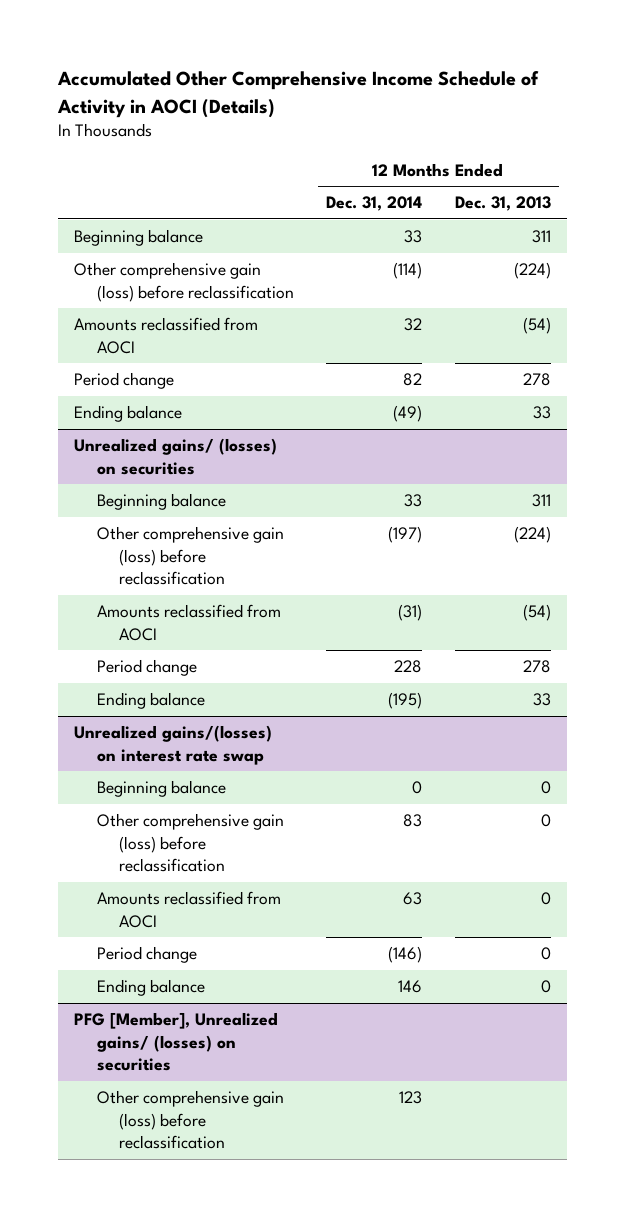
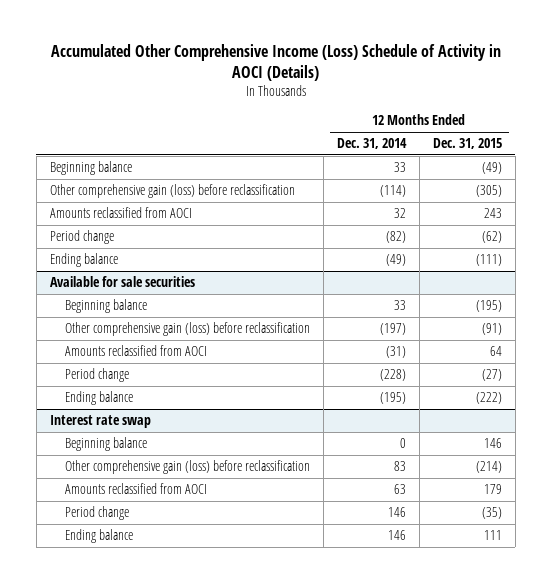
[57,71,540,118] Accumulated Other Comprehensive Income Schedule of Activity in AOCI (Details) -> [50,44,501,81] Accumulated Other Comprehensive Income (Loss) Schedule of Activity in AOCI (Details)
[454,196,551,212] Dec. 31, 2013 -> none
none -> [432,138,502,150] Dec. 31, 2015
[403,373,423,387] 82 -> [385,231,406,244] (82)
[74,438,278,475] Unrealized gains/ (losses) on securities -> [49,276,195,288] Available for sale securities
[394,660,423,674] 228 -> [379,369,406,382] (228)
[74,725,273,765] Unrealized gains/(losses) on interest rate swap -> [49,415,151,429] Interest rate swap
[388,946,423,964] (146) -> [387,507,406,518] 146
[74,1012,279,1072] PFG [Member], Unrealized gains/ (losses) on securities -> none
[96,1090,284,1150] Other comprehensive gain (loss) before reclassification -> none

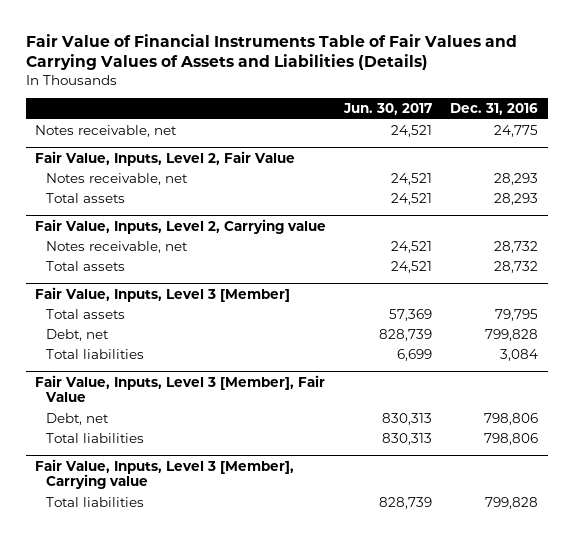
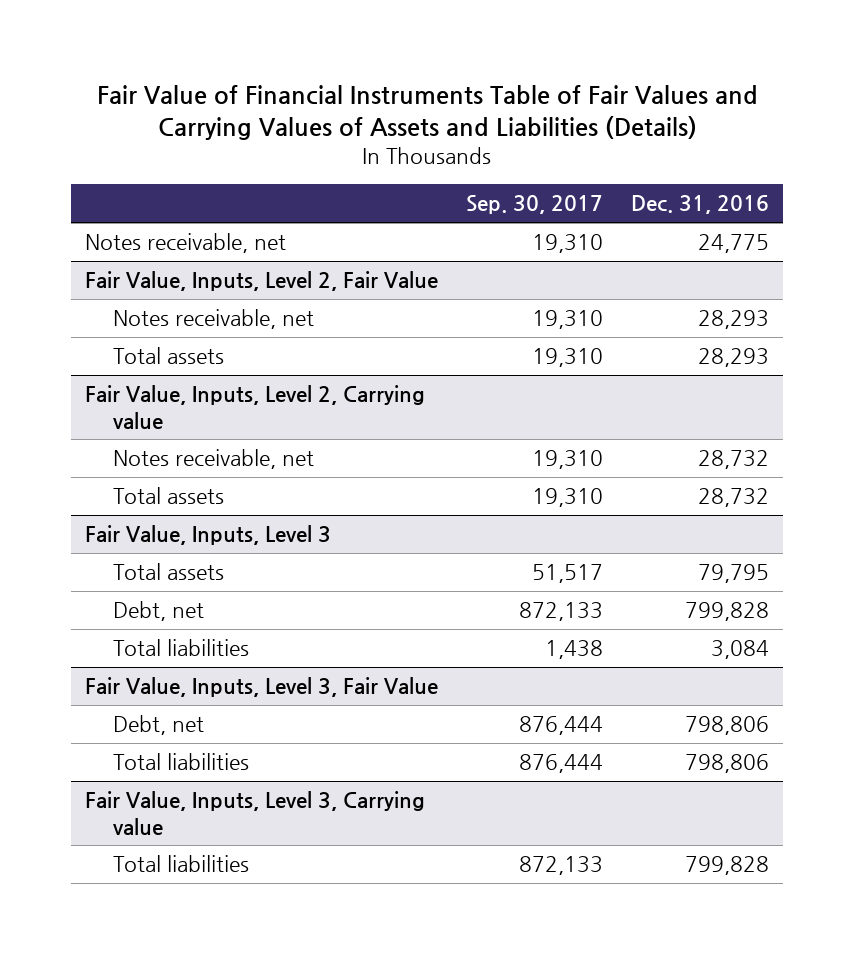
[343,103,433,116] Jun. 30, 2017 -> none
none -> [465,195,603,215] Sep. 30, 2017
[34,286,290,302] Fair Value, Inputs, Level 3 [Member] -> [84,525,331,546] Fair Value, Inputs, Level 3
[34,374,325,403] Fair Value, Inputs, Level 3 [Member], Fair Value -> [84,677,438,698] Fair Value, Inputs, Level 3, Fair Value
[34,458,294,490] Fair Value, Inputs, Level 3 [Member], Carrying value -> [84,791,425,835] Fair Value, Inputs, Level 3, Carrying value

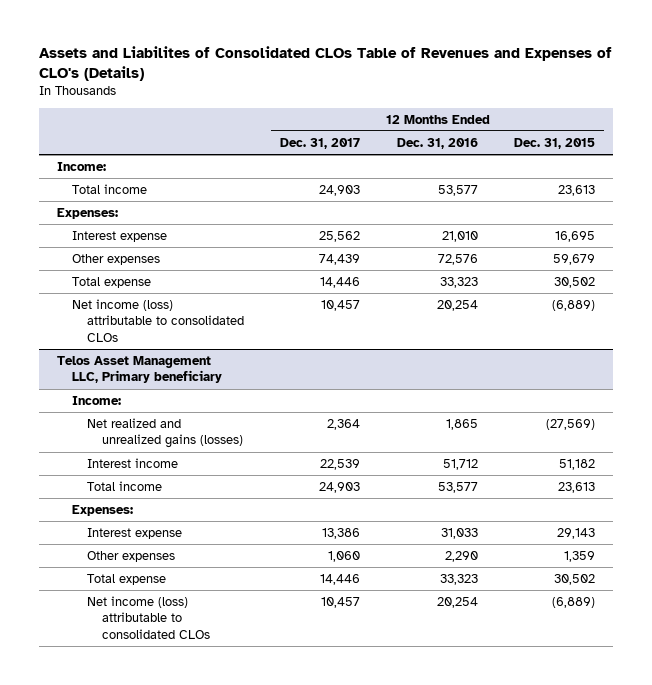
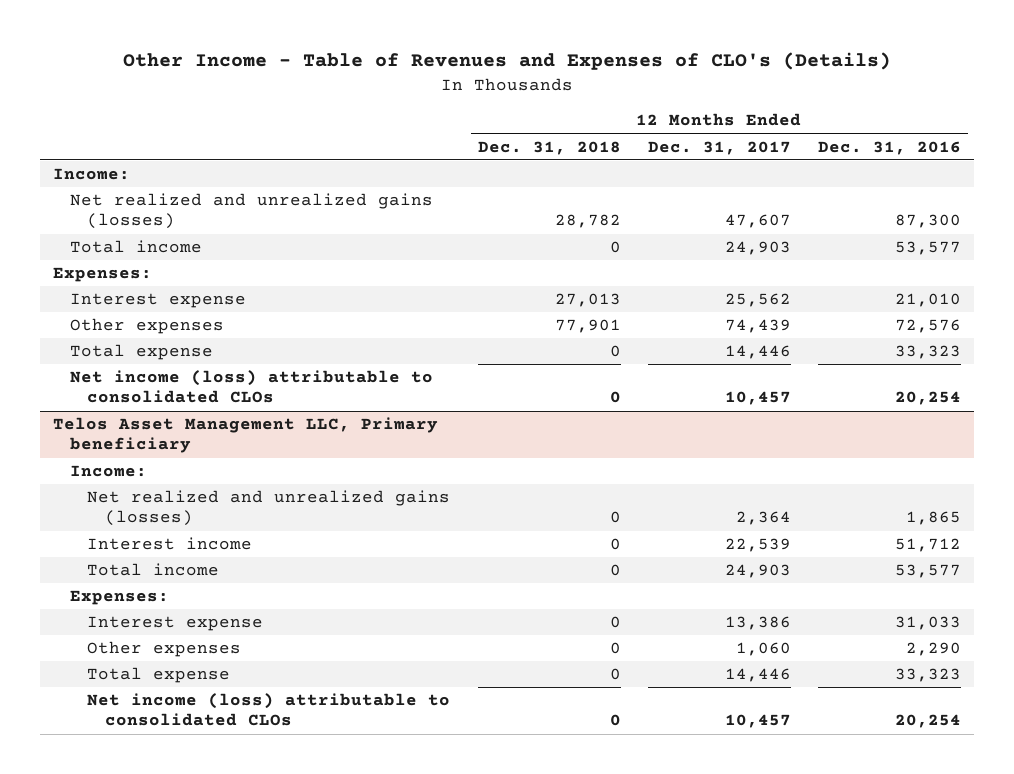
[38,46,612,82] Assets and Liabilites of Consolidated CLOs Table of Revenues and Expenses of CLO's (Details) -> [122,52,891,71] Other Income - Table of Revenues and Expenses of CLO's (Details)
[513,137,595,149] Dec. 31, 2015 -> none
none -> [477,140,621,155] Dec. 31, 2018
none -> [70,193,434,230] Net realized and unrealized gains (losses)

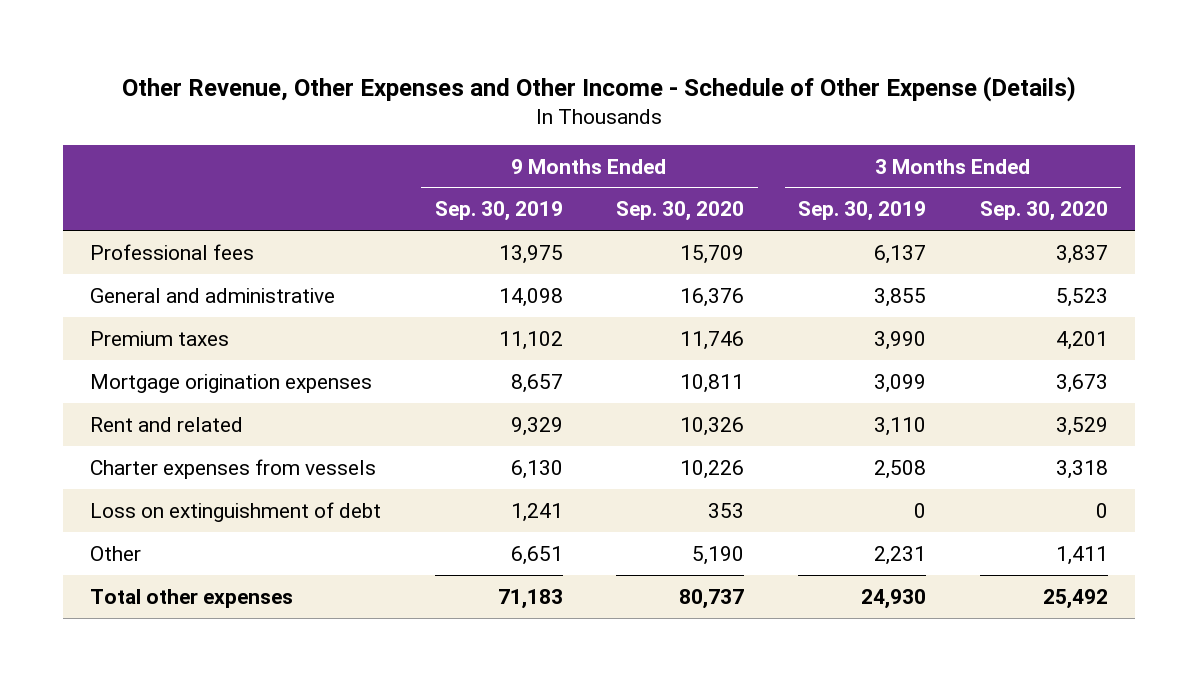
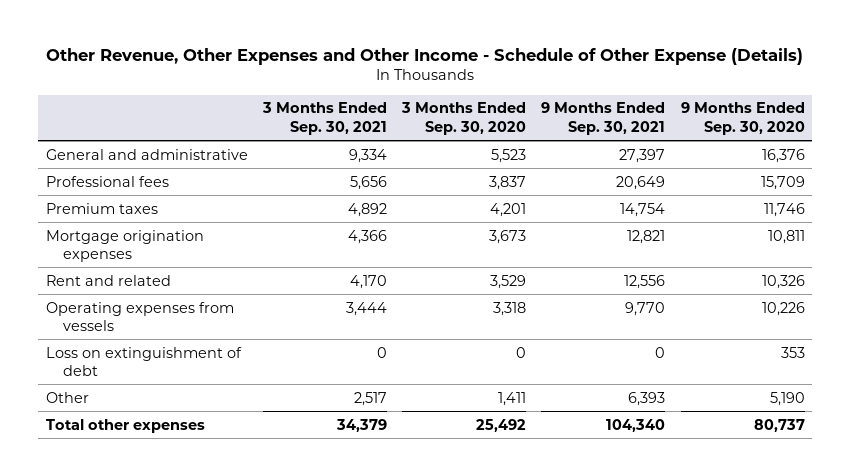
[434,201,563,222] Sep. 30, 2019 -> none
[798,201,927,222] Sep. 30, 2019 -> none
none -> [262,102,388,135] 3 Months Ended Sep. 30, 2021
none -> [541,102,666,135] 9 Months Ended Sep. 30, 2021
[89,243,254,260] Professional fees -> [45,175,169,187] Professional fees
[89,458,376,479] Charter expenses from vessels -> [45,301,234,331] Operating expenses from vessels

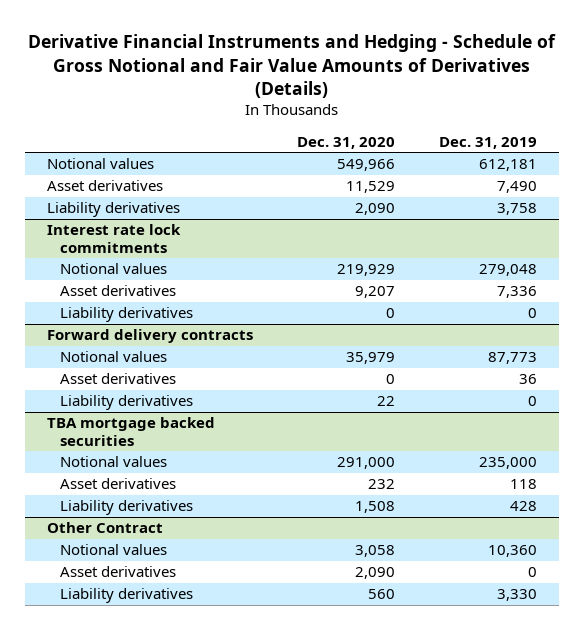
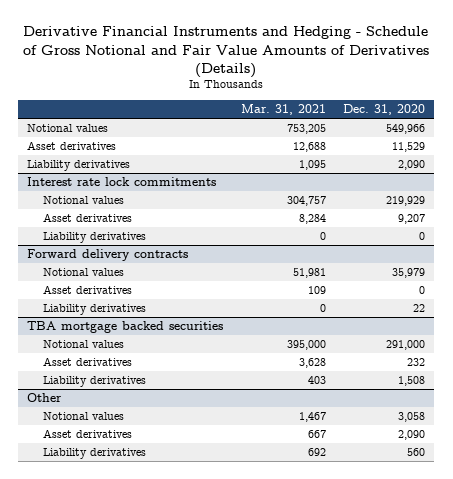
[439,136,538,149] Dec. 31, 2019 -> none
none -> [240,104,326,116] Mar. 31, 2021
[47,522,164,534] Other Contract -> [27,393,63,403] Other

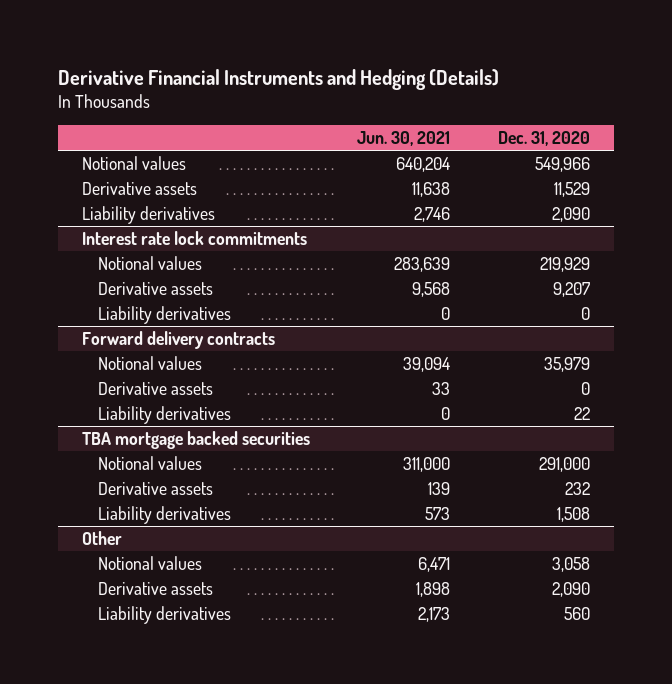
[23,26,430,78] Derivative Financial Instruments and Hedging - Schedule of Gross Notional and Fair Value Amounts of Derivatives (Details) -> [57,68,499,90] Derivative Financial Instruments and Hedging (Details)
[240,104,326,116] Mar. 31, 2021 -> none
none -> [357,131,451,147] Jun. 30, 2021
[27,141,117,151] Asset derivatives -> [81,181,197,195] Derivative assets
[42,213,132,223] Asset derivatives -> [97,281,213,295] Derivative assets
[42,285,132,295] Asset derivatives -> [97,381,213,395] Derivative assets
[42,357,132,367] Asset derivatives -> [97,481,213,495] Derivative assets
[42,429,132,439] Asset derivatives -> [97,581,213,595] Derivative assets

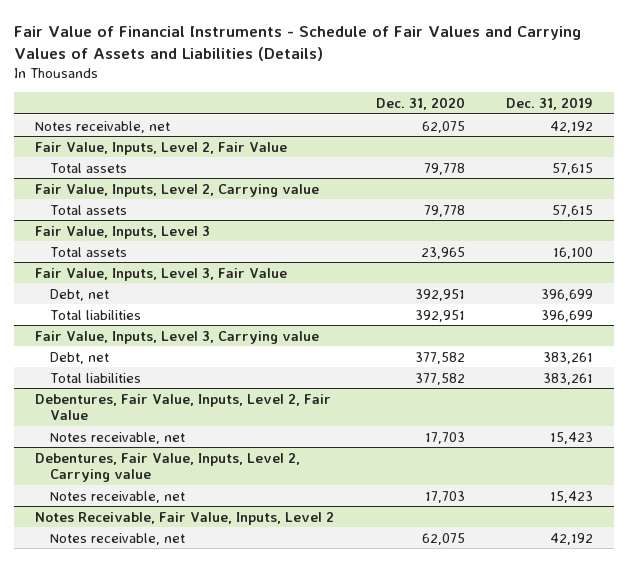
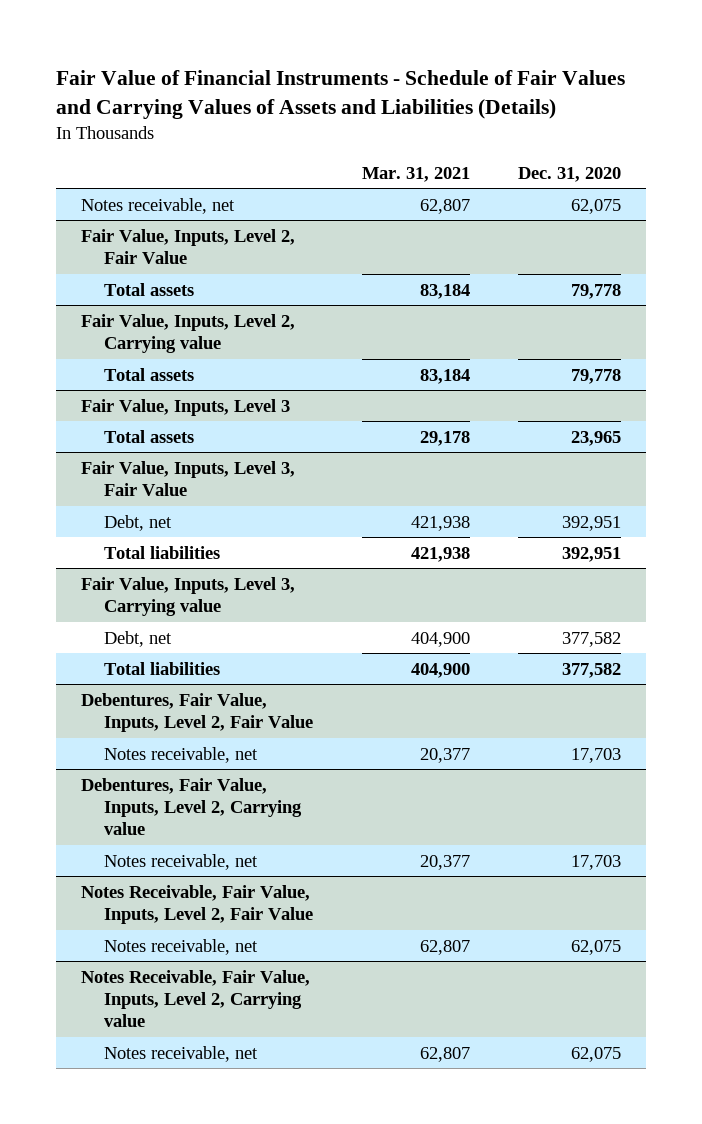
[506,96,594,110] Dec. 31, 2019 -> none
none -> [361,166,470,182] Mar. 31, 2021
[35,511,335,525] Notes Receivable, Fair Value, Inputs, Level 2 -> [80,884,313,924] Notes Receivable, Fair Value, Inputs, Level 2, Fair Value
none -> [80,969,310,1028] Notes Receivable, Fair Value, Inputs, Level 2, Carrying value
none -> [103,1045,258,1062] Notes receivable, net

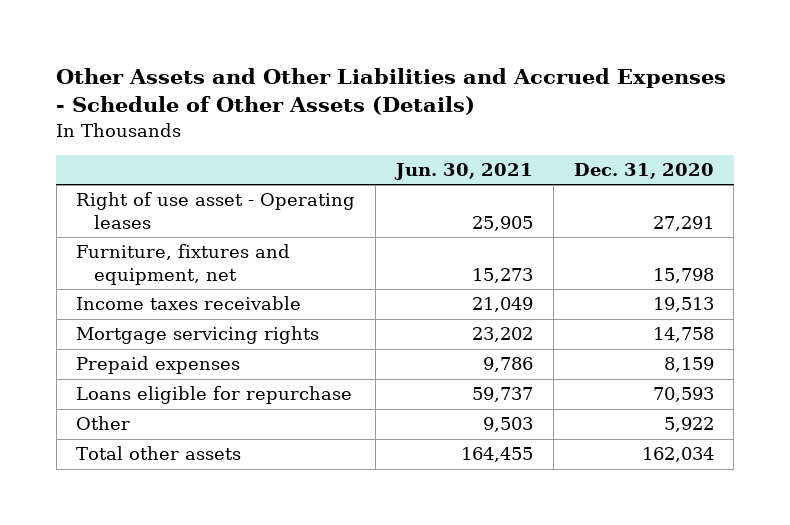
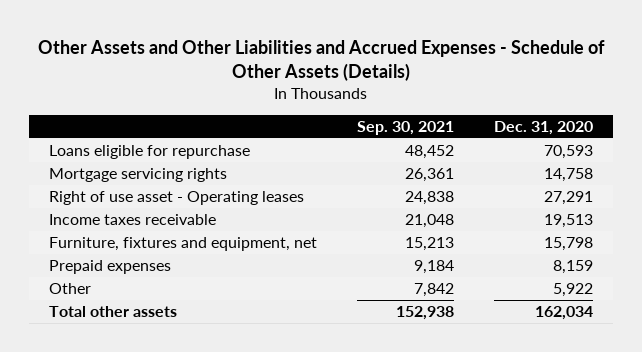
[394,163,534,181] Jun. 30, 2021 -> none
none -> [357,120,455,135] Sep. 30, 2021
[76,386,353,405] Loans eligible for repurchase -> [49,145,251,160] Loans eligible for repurchase
[76,326,320,345] Mortgage servicing rights -> [49,168,228,183] Mortgage servicing rights
[76,244,291,286] Furniture, fixtures and equipment, net -> [49,237,318,252] Furniture, fixtures and equipment, net

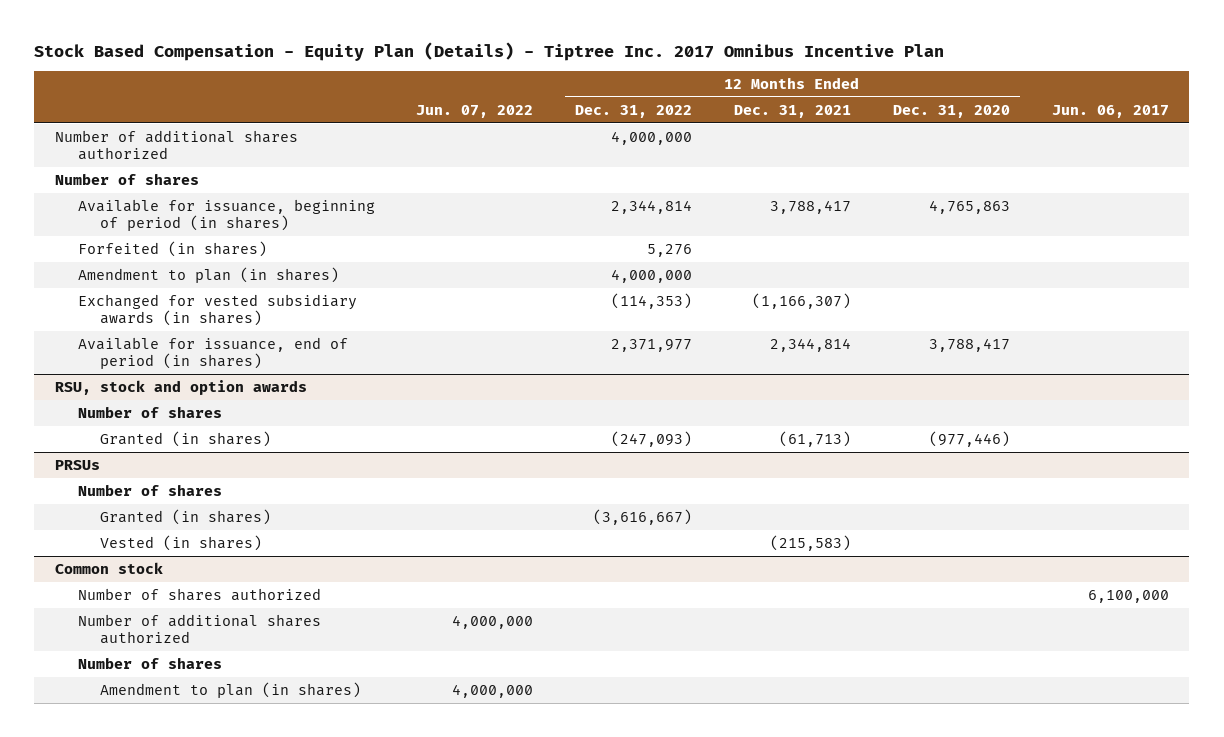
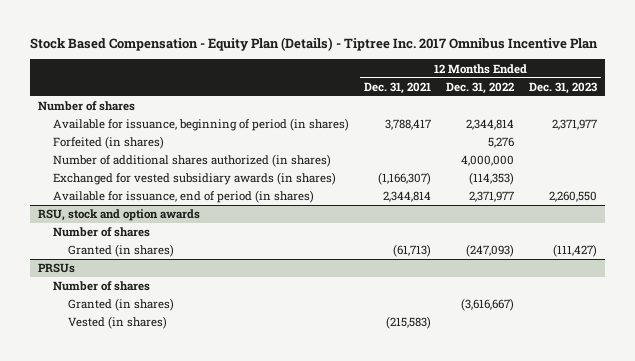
[416,104,534,118] Jun. 07, 2022 -> none
[892,104,1010,118] Dec. 31, 2020 -> none
[1051,104,1169,118] Jun. 06, 2017 -> none
none -> [529,81,598,94] Dec. 31, 2023
[55,129,299,161] Number of additional shares authorized -> none
[77,266,339,283] Amendment to plan (in shares) -> [52,154,331,168] Number of additional shares authorized (in shares)
[55,561,164,574] Common stock -> none
[77,587,321,601] Number of shares authorized -> none
[77,613,321,645] Number of additional shares authorized -> none
[77,656,222,669] Number of shares -> none
[100,681,362,698] Amendment to plan (in shares) -> none

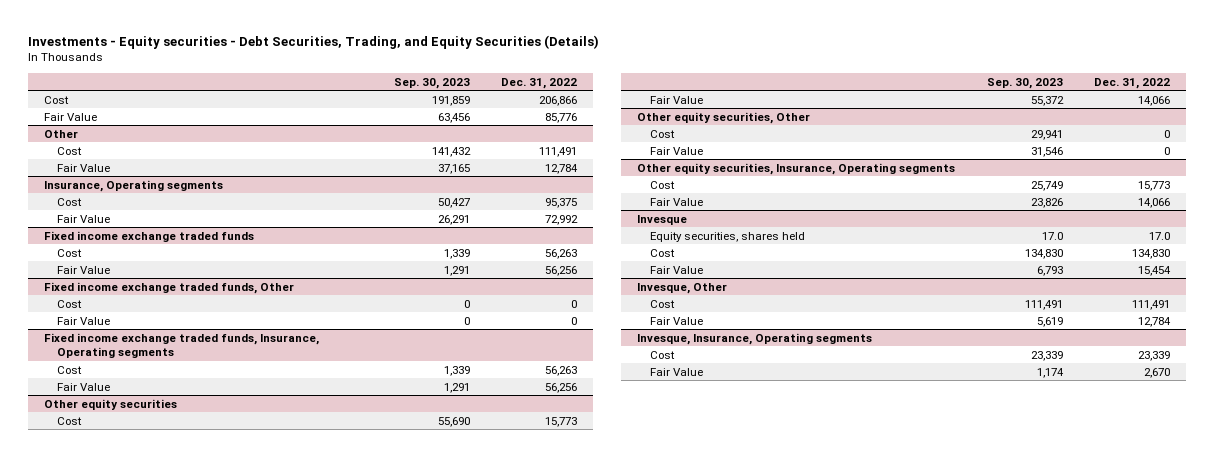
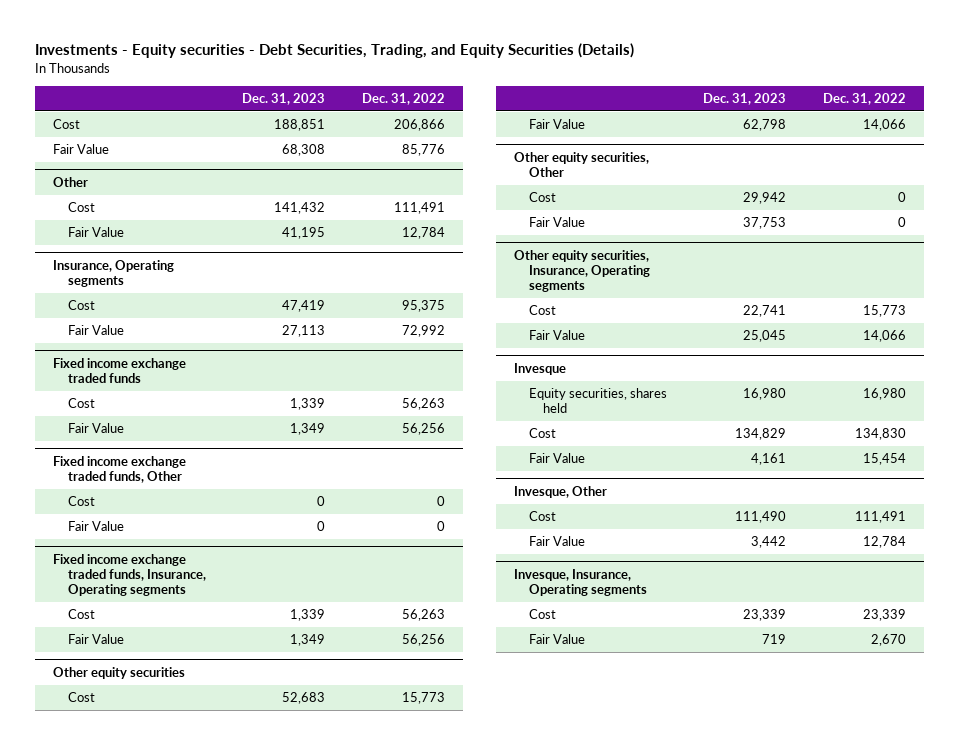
[393,77,470,89] Sep. 30, 2023 -> none
none -> [242,92,326,105] Dec. 31, 2023
[1149,231,1171,240] 17.0 -> [862,388,906,401] 16,980

